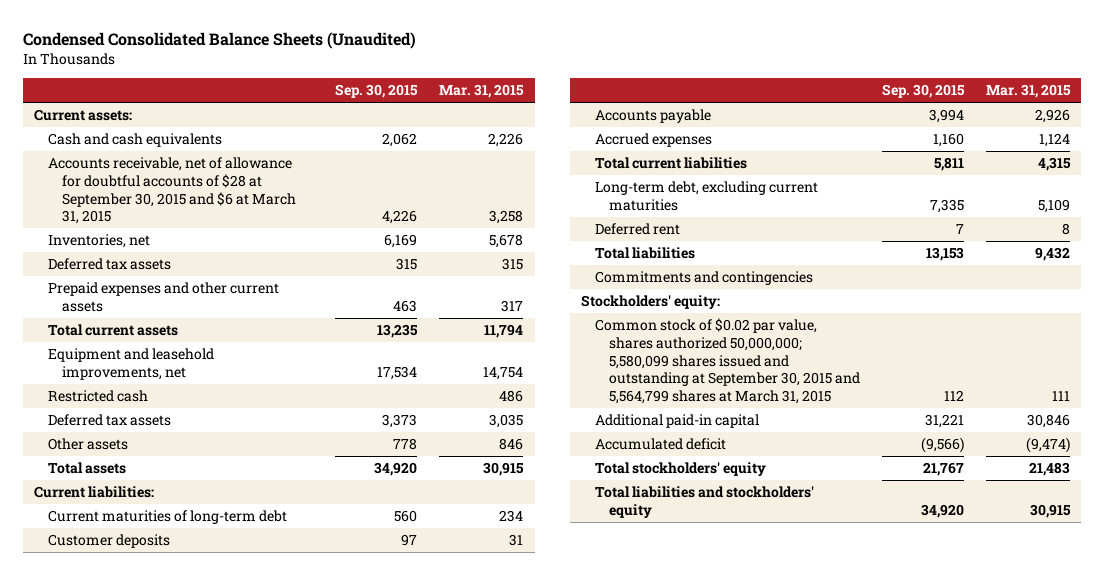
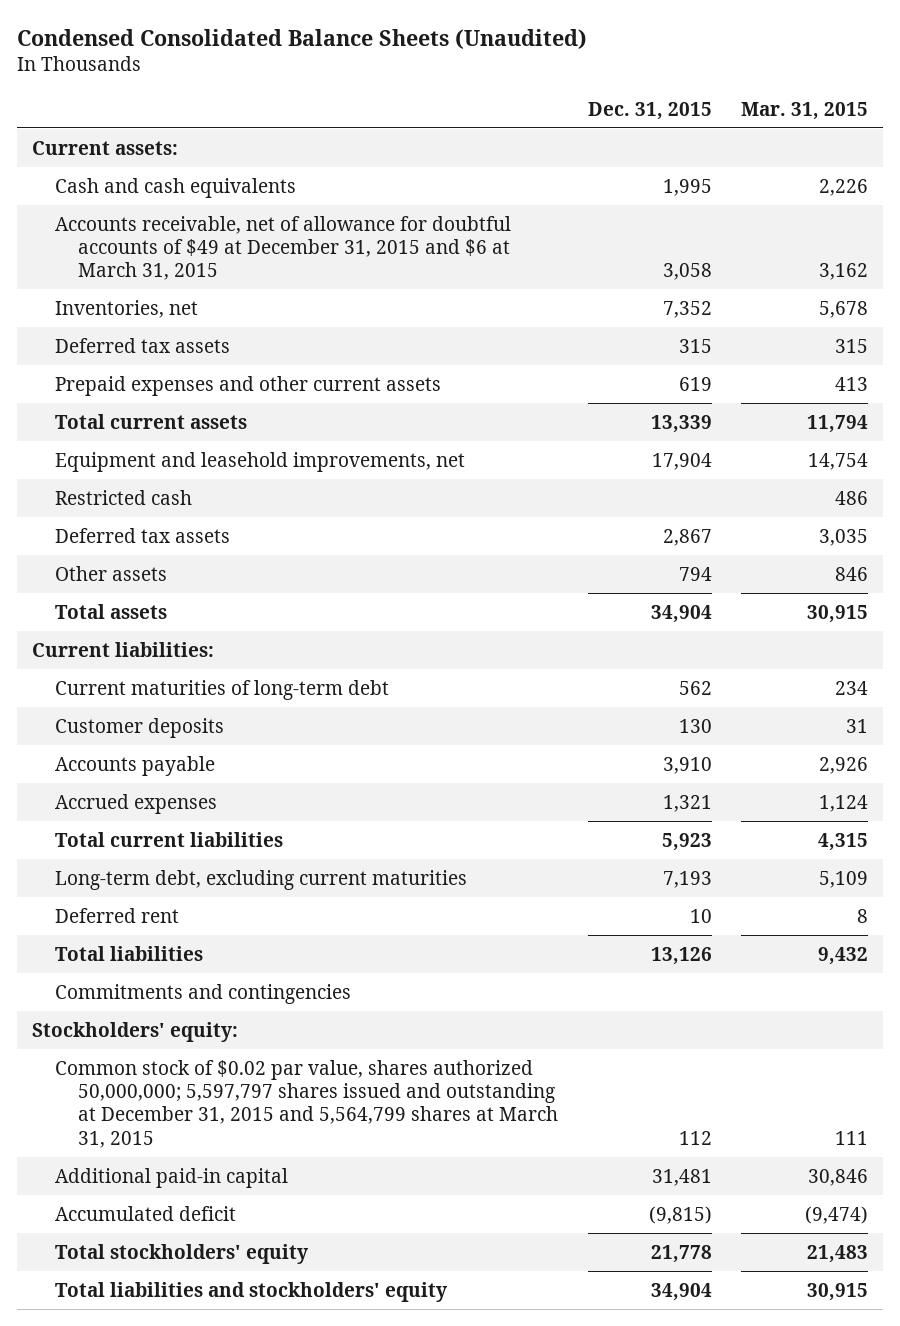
[335,84,419,99] Sep. 30, 2015 -> none
none -> [587,101,712,120] Dec. 31, 2015
[47,157,296,225] Accounts receivable, net of allowance for doubtful accounts of $28 at September 30, 2015 and $6 at March 31, 2015 -> [54,215,511,281] Accounts receivable, net of allowance for doubtful accounts of $49 at December 31, 2015 and $6 at March 31, 2015
[489,210,524,225] 3,258 -> [819,263,869,281] 3,162
[501,299,524,312] 317 -> [835,376,869,391] 413
[594,318,860,404] Common stock of $0.02 par value, shares authorized 50,000,000; 5,580,099 shares issued and outstanding at September 30, 2015 and 5,564,799 shares at March 31, 2015 -> [54,1059,558,1148] Common stock of $0.02 par value, shares authorized 50,000,000; 5,597,797 shares issued and outstanding at December 31, 2015 and 5,564,799 shares at March 31, 2015

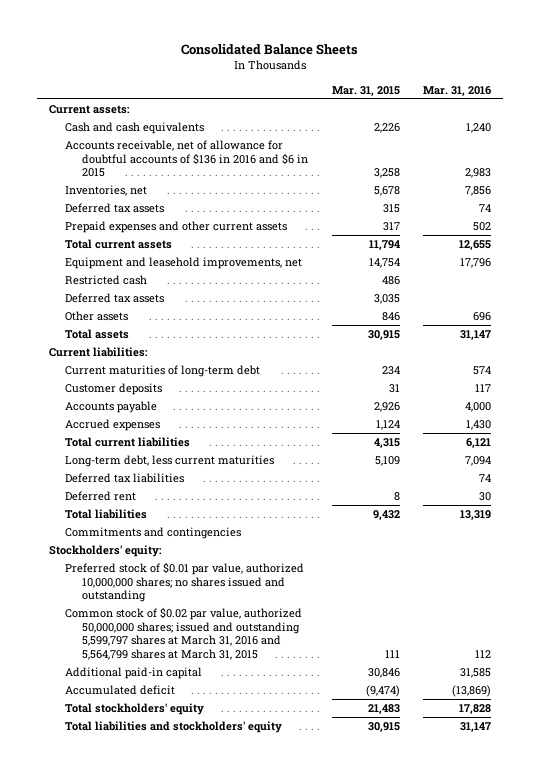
[16,28,587,49] Condensed Consolidated Balance Sheets (Unaudited) -> [180,44,358,56] Consolidated Balance Sheets
[587,101,712,120] Dec. 31, 2015 -> none
none -> [423,85,492,96] Mar. 31, 2016
[54,215,511,281] Accounts receivable, net of allowance for doubtful accounts of $49 at December 31, 2015 and $6 at March 31, 2015 -> [65,140,308,178] Accounts receivable, net of allowance for doubtful accounts of $136 in 2016 and $6 in 2015
[819,263,869,281] 3,162 -> [373,168,400,179] 3,258
[835,376,869,391] 413 -> [382,222,400,232] 317
[54,869,467,890] Long-term debt, excluding current maturities -> [65,455,275,468] Long-term debt, less current maturities
none -> [65,473,185,484] Deferred tax liabilities
none -> [65,562,305,603] Preferred stock of $0.01 par value, authorized 10,000,000 shares; no shares issued and outstanding
[54,1059,558,1148] Common stock of $0.02 par value, shares authorized 50,000,000; 5,597,797 shares issued and outstanding at December 31, 2015 and 5,564,799 shares at March 31, 2015 -> [65,607,303,660] Common stock of $0.02 par value, authorized 50,000,000 shares; issued and outstanding 5,599,797 shares at March 31, 2016 and 5,564,799 shares at March 31, 2015

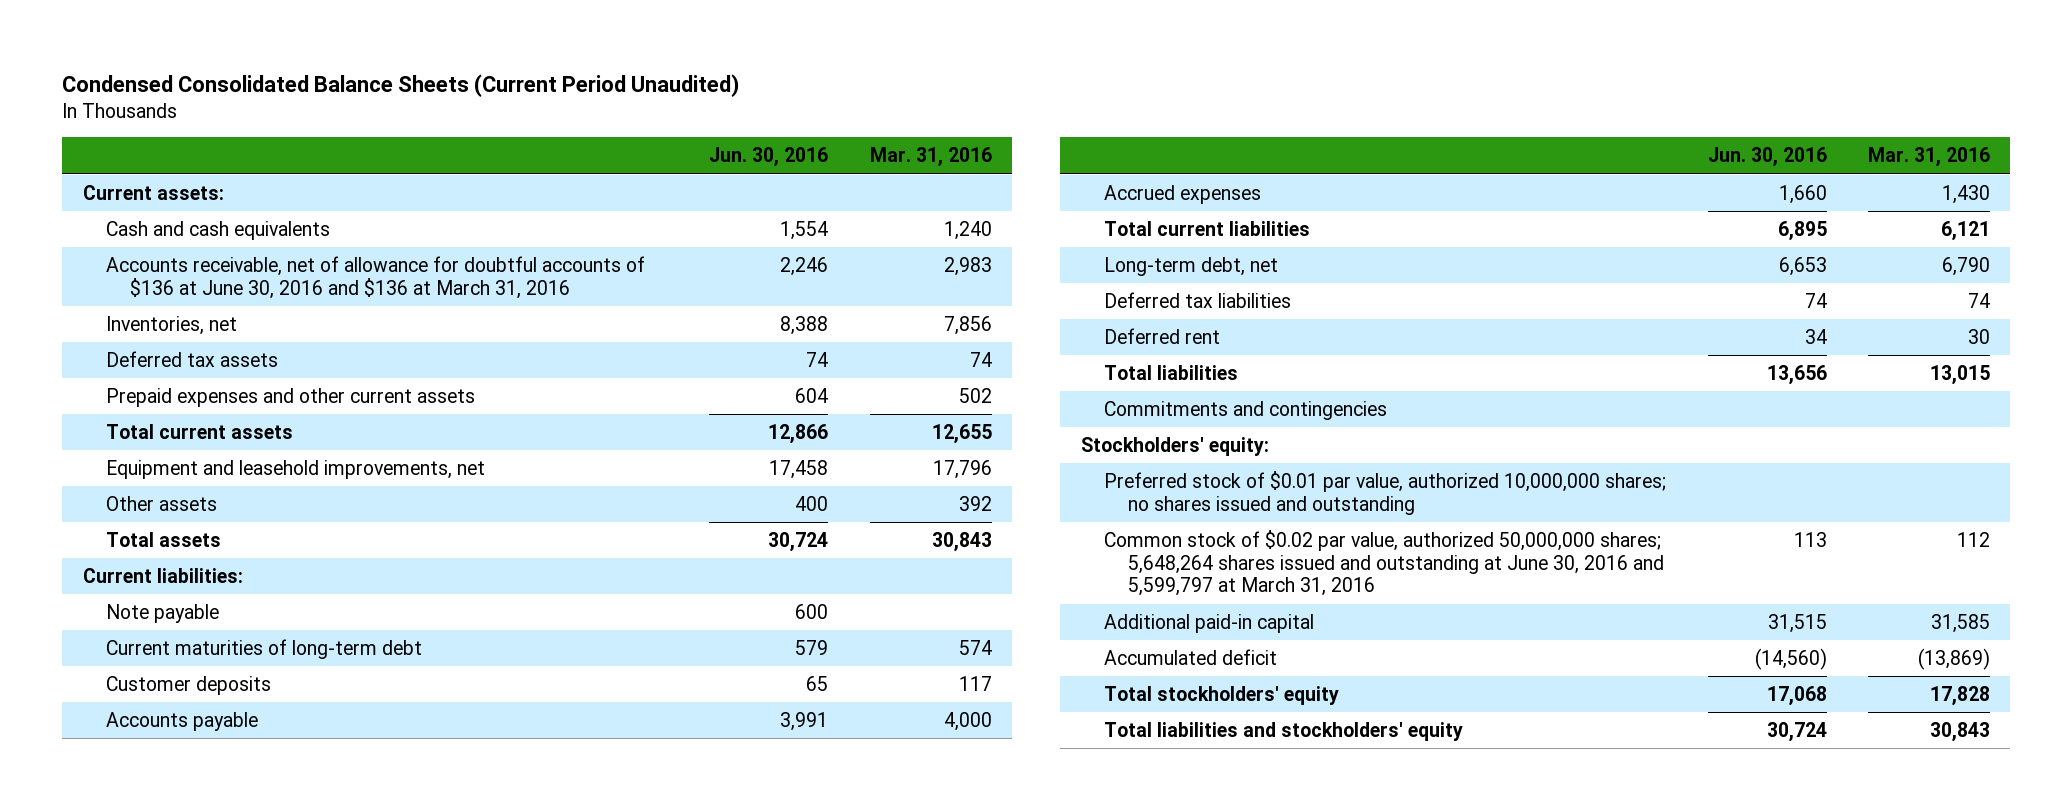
[180,44,358,56] Consolidated Balance Sheets -> [62,74,740,98] Condensed Consolidated Balance Sheets (Current Period Unaudited)
[331,85,400,96] Mar. 31, 2015 -> none
none -> [709,147,829,168] Jun. 30, 2016
[65,140,308,178] Accounts receivable, net of allowance for doubtful accounts of $136 in 2016 and $6 in 2015 -> [106,256,646,299] Accounts receivable, net of allowance for doubtful accounts of $136 at June 30, 2016 and $136 at March 31, 2016
[65,275,148,286] Restricted cash -> none
[65,293,165,304] Deferred tax assets -> none
[473,312,492,322] 696 -> [958,496,992,512] 392
[460,330,492,341] 31,147 -> [931,532,992,553] 30,843
none -> [106,604,220,624] Note payable
[65,455,275,468] Long-term debt, less current maturities -> none
none -> [1104,257,1279,277] Long-term debt, net
[460,510,492,521] 13,319 -> [1929,365,1990,386] 13,015
[65,607,303,660] Common stock of $0.02 par value, authorized 50,000,000 shares; issued and outstanding 5,599,797 shares at March 31, 2016 and 5,564,799 shares at March 31, 2015 -> [1104,530,1664,597] Common stock of $0.02 par value, authorized 50,000,000 shares; 5,648,264 shares issued and outstanding at June 30, 2016 and 5,599,797 at March 31, 2016
[460,722,492,733] 31,147 -> [1929,722,1990,743] 30,843

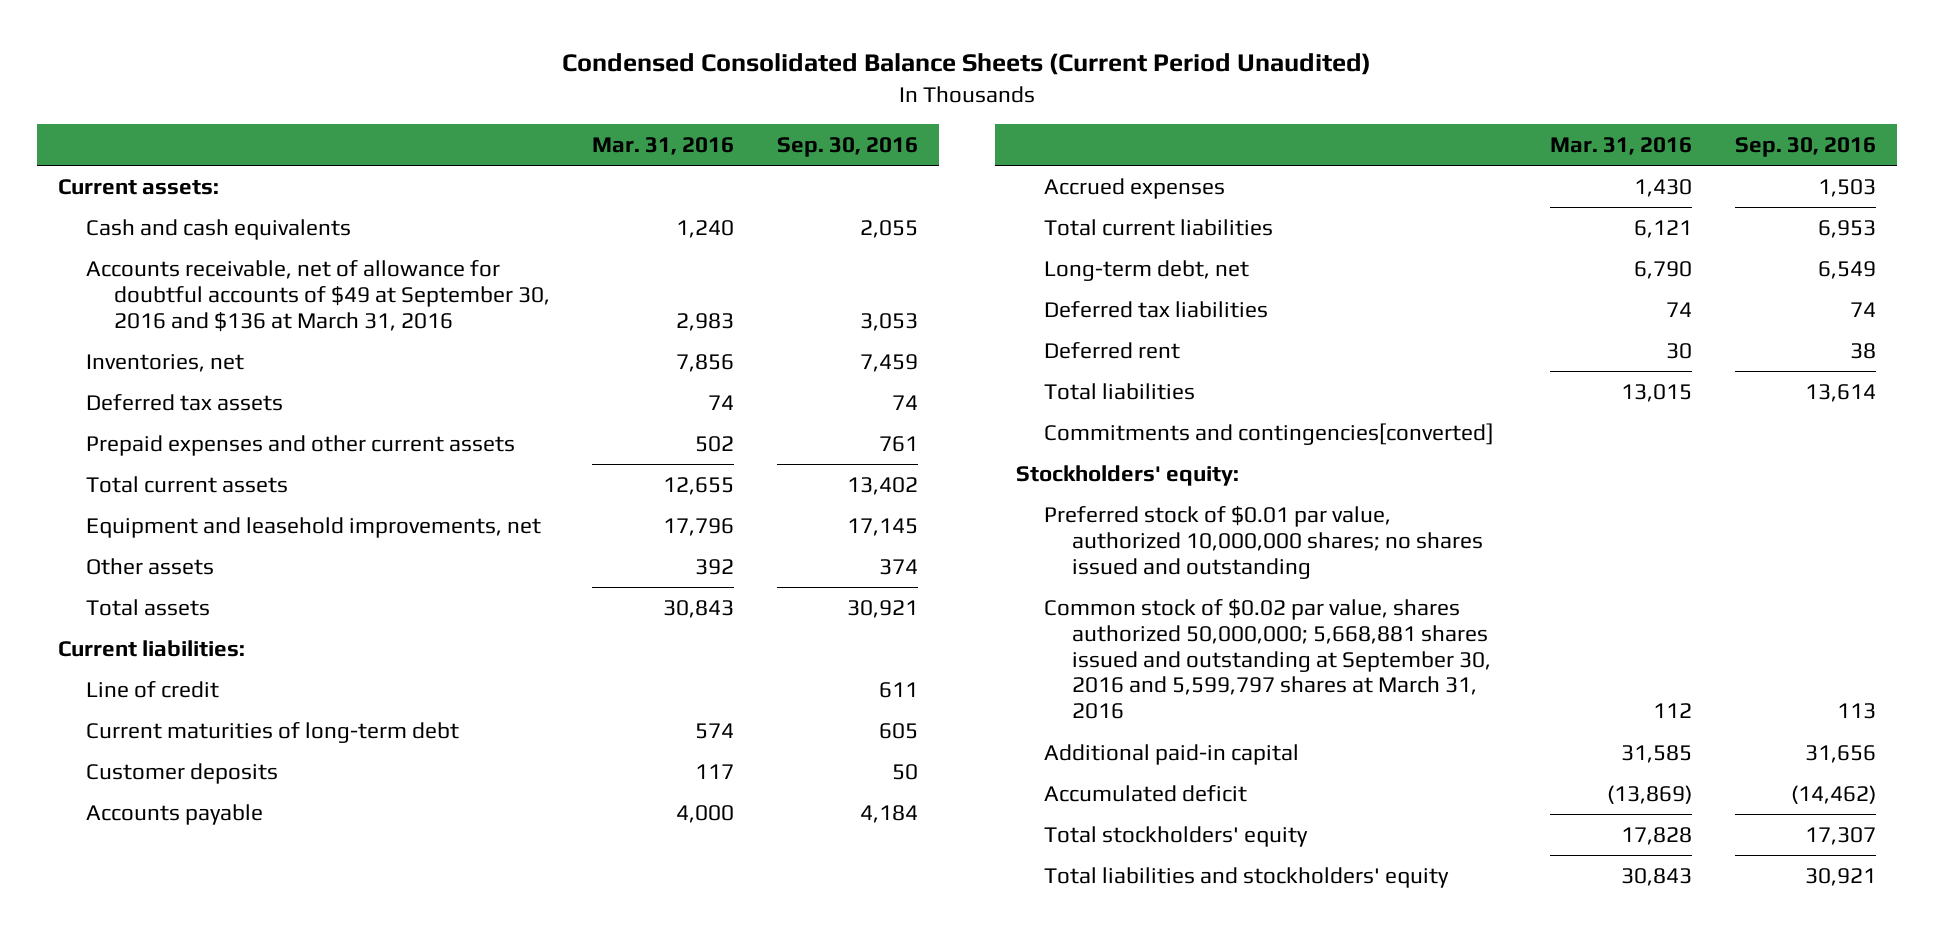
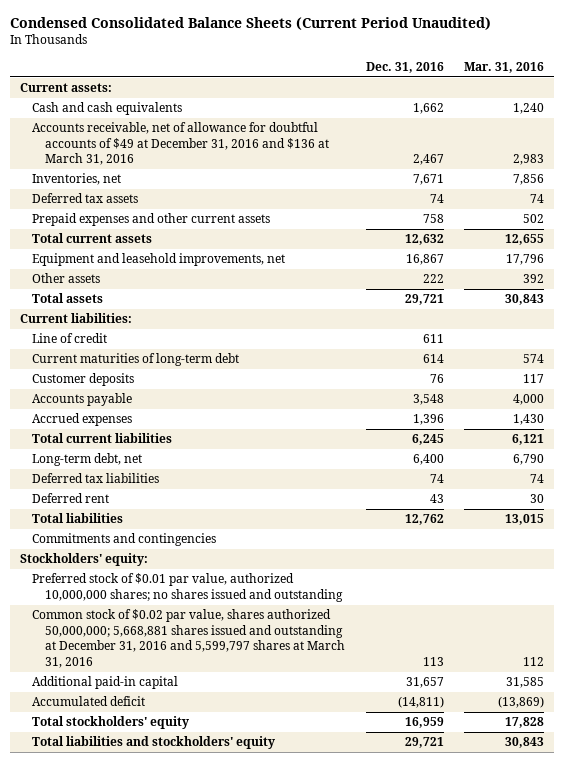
[776,136,918,157] Sep. 30, 2016 -> none
none -> [365,61,444,73] Dec. 31, 2016
[85,259,550,332] Accounts receivable, net of allowance for doubtful accounts of $49 at September 30, 2016 and $136 at March 31, 2016 -> [32,122,330,166] Accounts receivable, net of allowance for doubtful accounts of $49 at December 31, 2016 and $136 at March 31, 2016
[1044,422,1494,445] Commitments and contingencies[converted] -> [32,533,217,547] Commitments and contingencies
[1044,598,1491,720] Common stock of $0.02 par value, shares authorized 50,000,000; 5,668,881 shares issued and outstanding at September 30, 2016 and 5,599,797 shares at March 31, 2016 -> [32,609,346,669] Common stock of $0.02 par value, shares authorized 50,000,000; 5,668,881 shares issued and outstanding at December 31, 2016 and 5,599,797 shares at March 31, 2016

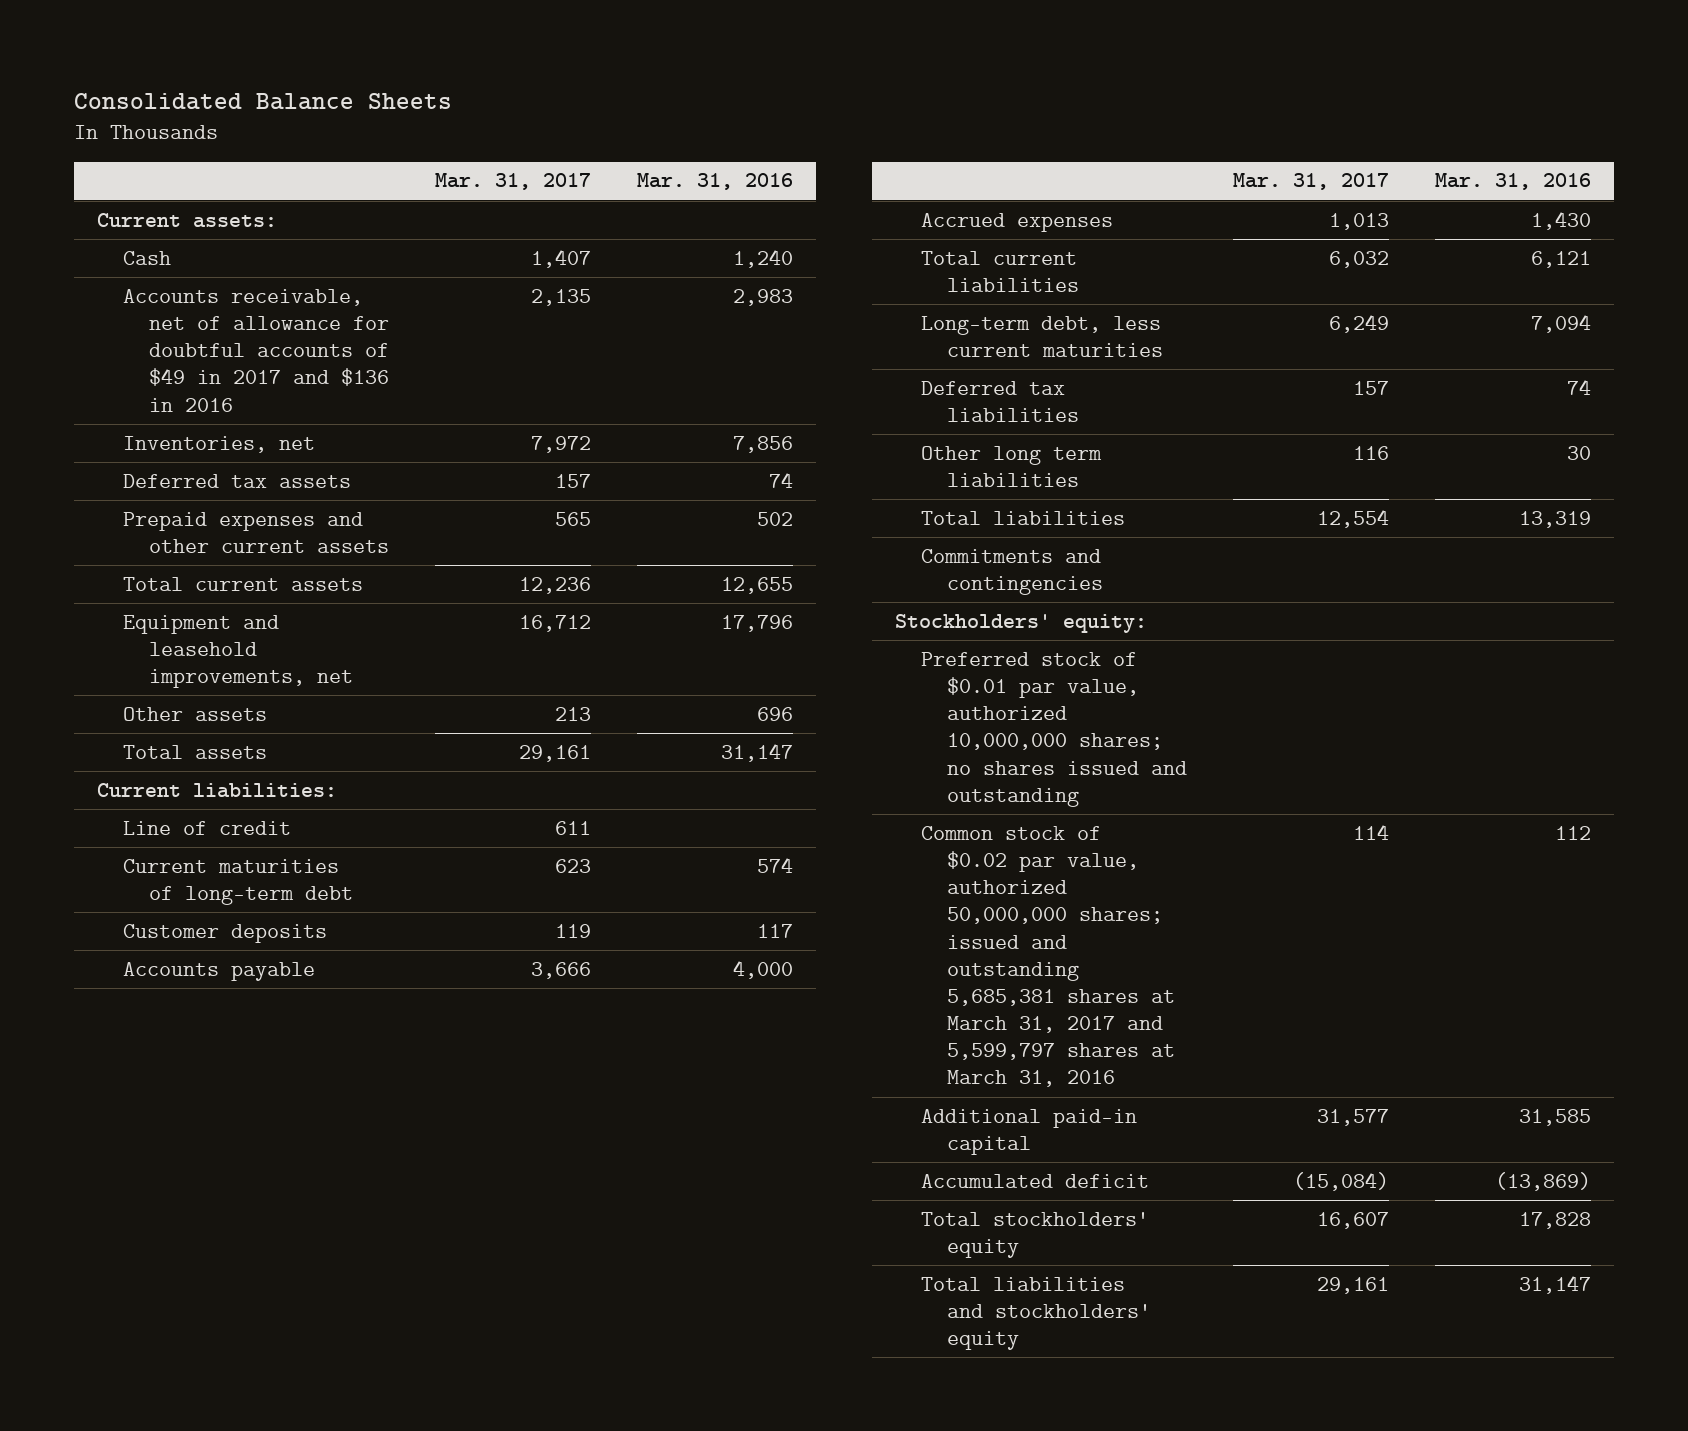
[9,17,491,31] Condensed Consolidated Balance Sheets (Current Period Unaudited) -> [73,92,452,110] Consolidated Balance Sheets
[365,61,444,73] Dec. 31, 2016 -> none
none -> [434,173,591,191] Mar. 31, 2017
[32,102,183,116] Cash and cash equivalents -> [122,250,171,265] Cash
[32,122,330,166] Accounts receivable, net of allowance for doubtful accounts of $49 at December 31, 2016 and $136 at March 31, 2016 -> [122,288,389,412] Accounts receivable, net of allowance for doubtful accounts of $49 in 2017 and $136 in 2016
[523,274,545,284] 392 -> [756,706,793,721] 696
[505,294,545,306] 30,843 -> [720,742,793,762] 31,147
[32,453,143,467] Long-term debt, net -> [920,315,1163,358] Long-term debt, less current maturities
[513,454,545,466] 6,790 -> [1530,313,1591,333] 7,094
[32,493,110,504] Deferred rent -> none
none -> [920,445,1102,488] Other long term liabilities
[505,514,545,526] 13,015 -> [1518,510,1591,528] 13,319
[32,609,346,669] Common stock of $0.02 par value, shares authorized 50,000,000; 5,668,881 shares issued and outstanding at December 31, 2016 and 5,599,797 shares at March 31, 2016 -> [920,825,1175,1088] Common stock of $0.02 par value, authorized 50,000,000 shares; issued and outstanding 5,685,381 shares at March 31, 2017 and 5,599,797 shares at March 31, 2016
[505,737,545,749] 30,843 -> [1518,1274,1591,1294] 31,147

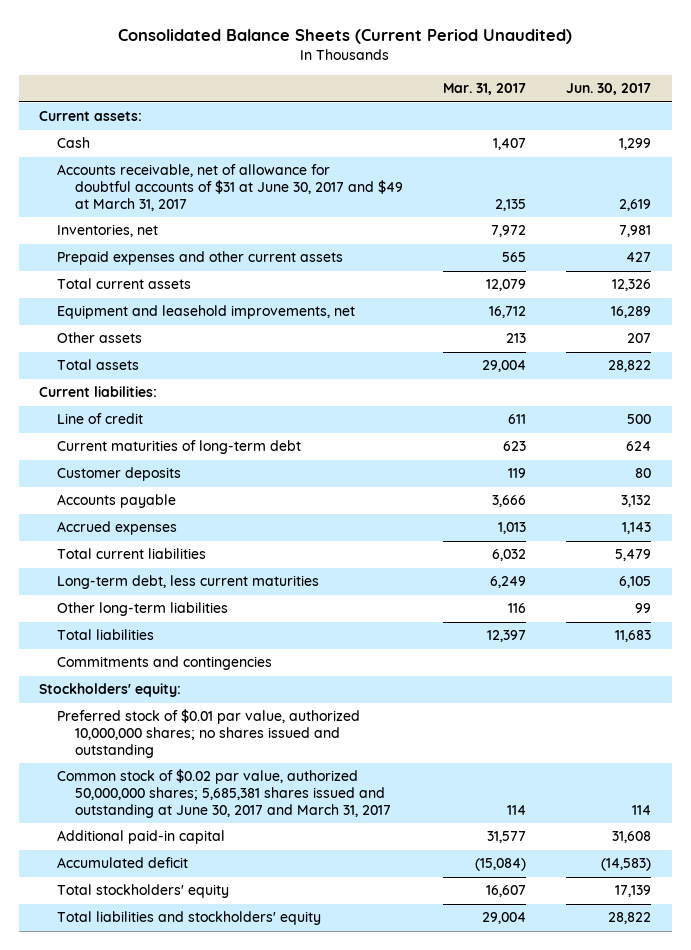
[73,92,452,110] Consolidated Balance Sheets -> [118,29,573,45] Consolidated Balance Sheets (Current Period Unaudited)
[636,173,793,191] Mar. 31, 2016 -> none
none -> [566,83,652,96] Jun. 30, 2017
[122,288,389,412] Accounts receivable, net of allowance for doubtful accounts of $49 in 2017 and $136 in 2016 -> [57,164,403,211] Accounts receivable, net of allowance for doubtful accounts of $31 at June 30, 2017 and $49 at March 31, 2017
[122,473,351,488] Deferred tax assets -> none
[518,576,591,594] 12,236 -> [486,279,527,292] 12,079
[518,744,591,762] 29,161 -> [482,360,527,373] 29,004
[920,380,1079,423] Deferred tax liabilities -> none
[920,445,1102,488] Other long term liabilities -> [57,602,229,617] Other long-term liabilities
[1316,508,1389,528] 12,554 -> [487,630,527,643] 12,397
[920,825,1175,1088] Common stock of $0.02 par value, authorized 50,000,000 shares; issued and outstanding 5,685,381 shares at March 31, 2017 and 5,599,797 shares at March 31, 2016 -> [57,769,391,818] Common stock of $0.02 par value, authorized 50,000,000 shares; 5,685,381 shares issued and outstanding at June 30, 2017 and March 31, 2017
[1316,1276,1389,1294] 29,161 -> [482,912,527,925] 29,004

